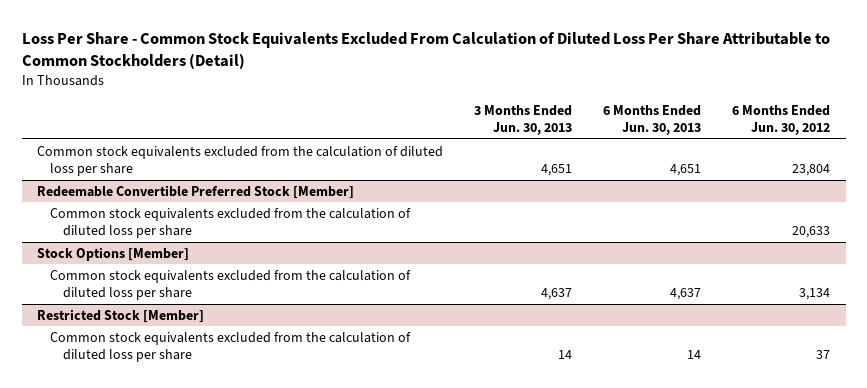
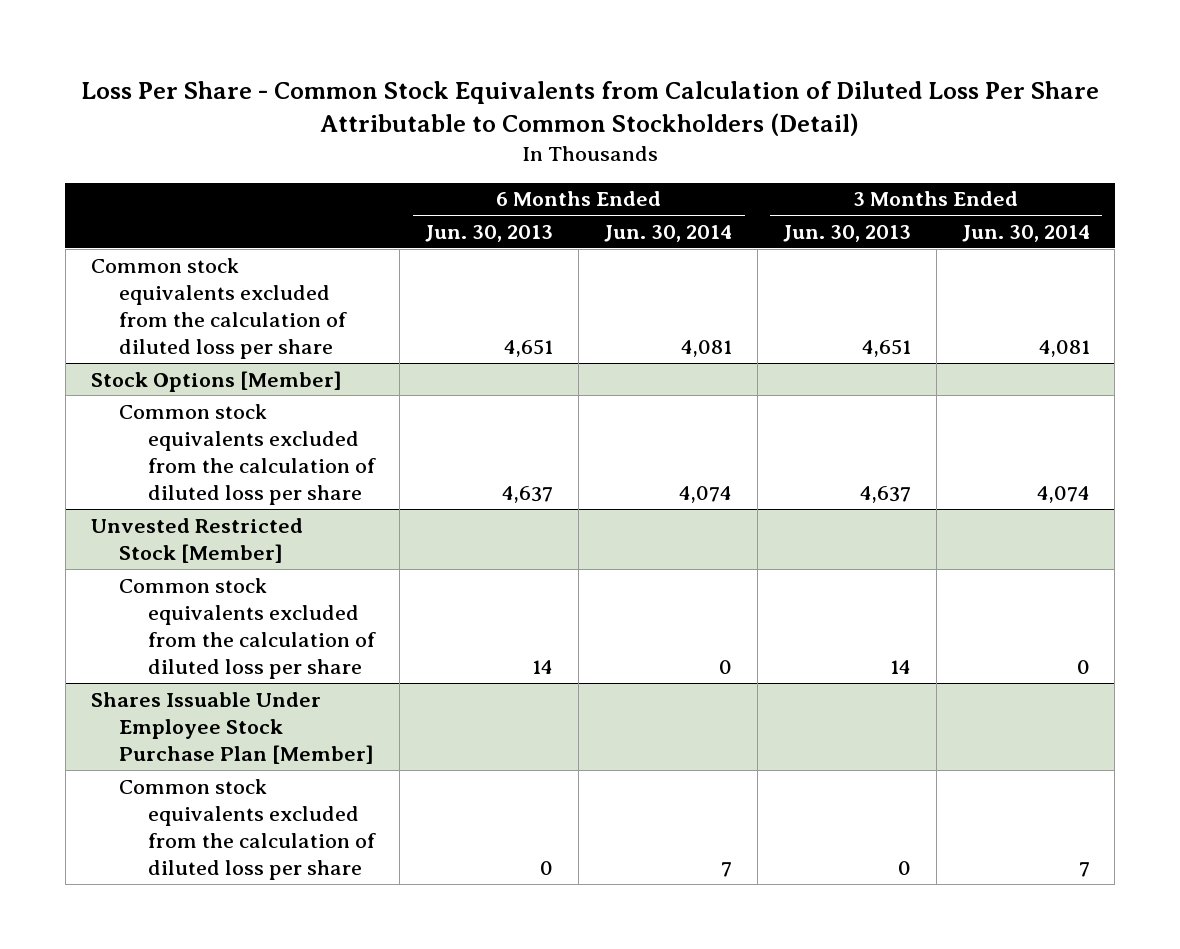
[21,31,830,69] Loss Per Share - Common Stock Equivalents Excluded From Calculation of Diluted Loss Per Share Attributable to Common Stockholders (Detail) -> [81,80,1100,137] Loss Per Share - Common Stock Equivalents from Calculation of Diluted Loss Per Share Attributable to Common Stockholders (Detail)
[732,104,831,136] 6 Months Ended Jun. 30, 2012 -> none
none -> [604,224,733,242] Jun. 30, 2014
none -> [961,224,1090,242] Jun. 30, 2014
[37,184,355,199] Redeemable Convertible Preferred Stock [Member] -> none
[50,207,412,239] Common stock equivalents excluded from the calculation of diluted loss per share -> none
[37,308,205,323] Restricted Stock [Member] -> [90,517,303,563] Unvested Restricted Stock [Member]
none -> [90,691,375,764] Shares Issuable Under Employee Stock Purchase Plan [Member]
none -> [119,778,376,881] Common stock equivalents excluded from the calculation of diluted loss per share

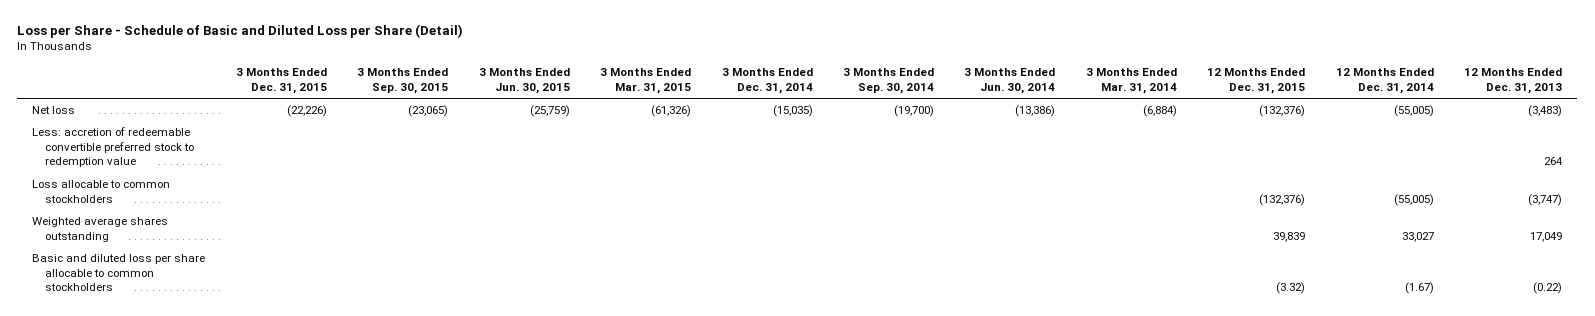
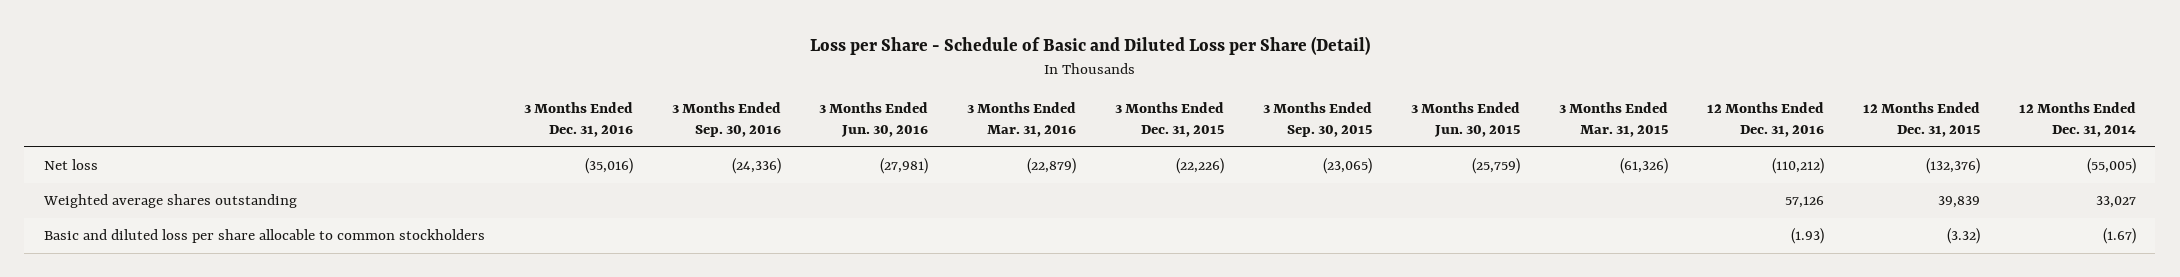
[721,68,813,95] 3 Months Ended Dec. 31, 2014 -> none
[843,68,935,95] 3 Months Ended Sep. 30, 2014 -> none
[964,68,1056,95] 3 Months Ended Jun. 30, 2014 -> none
[1085,68,1177,95] 3 Months Ended Mar. 31, 2014 -> none
[1464,68,1563,95] 12 Months Ended Dec. 31, 2013 -> none
none -> [523,102,633,138] 3 Months Ended Dec. 31, 2016
none -> [671,102,781,138] 3 Months Ended Sep. 30, 2016
none -> [819,102,929,138] 3 Months Ended Jun. 30, 2016
none -> [967,102,1077,138] 3 Months Ended Mar. 31, 2016
none -> [1707,102,1825,138] 12 Months Ended Dec. 31, 2016
[32,127,194,168] Less: accretion of redeemable convertible preferred stock to redemption value -> none
[32,180,171,203] Loss allocable to common stockholders -> none

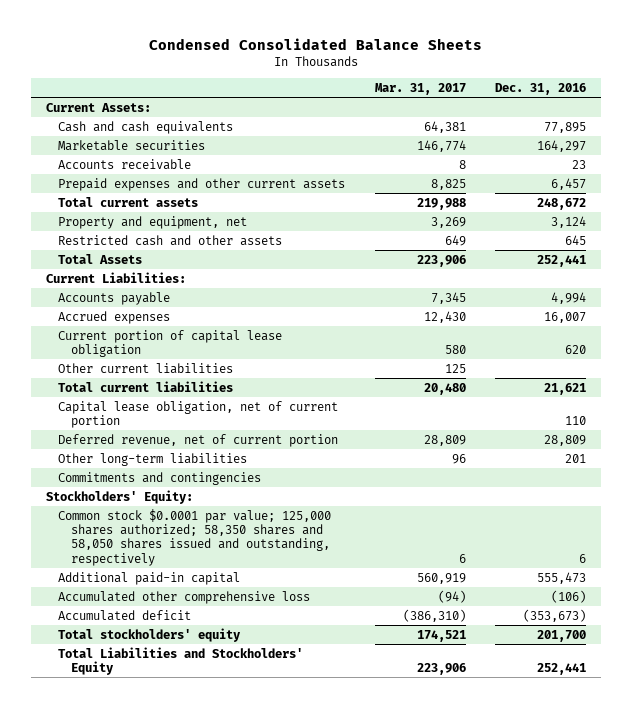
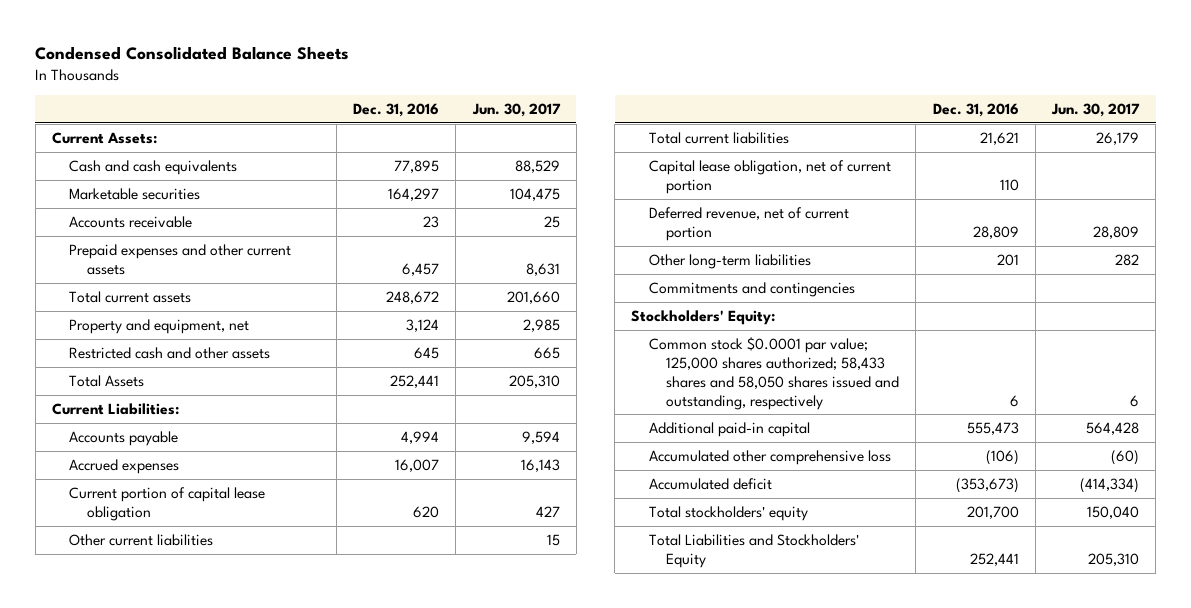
[374,82,466,95] Mar. 31, 2017 -> none
none -> [471,102,561,117] Jun. 30, 2017
[58,508,332,566] Common stock $0.0001 par value; 125,000 shares authorized; 58,350 shares and 58,050 shares issued and outstanding, respectively -> [648,337,900,410] Common stock $0.0001 par value; 125,000 shares authorized; 58,433 shares and 58,050 shares issued and outstanding, respectively

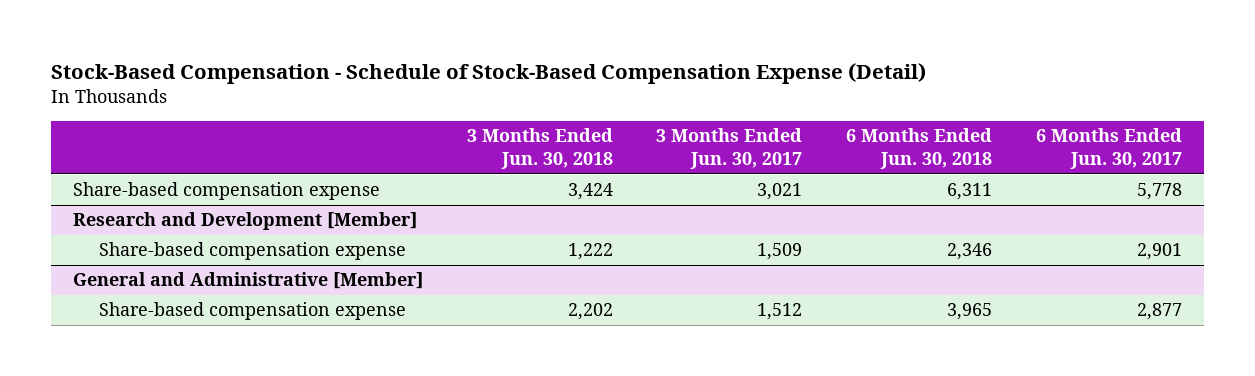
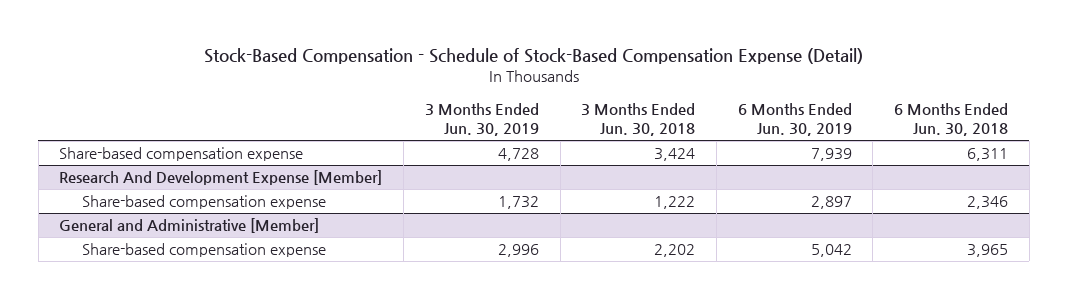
[656,128,803,170] 3 Months Ended Jun. 30, 2017 -> none
[1035,128,1182,170] 6 Months Ended Jun. 30, 2017 -> none
none -> [424,102,539,137] 3 Months Ended Jun. 30, 2019
none -> [737,102,852,137] 6 Months Ended Jun. 30, 2019
[72,212,417,231] Research and Development [Member] -> [59,170,383,186] Research And Development Expense [Member]

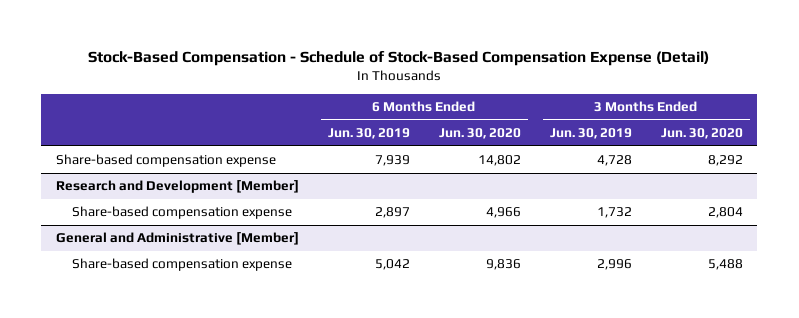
[581,102,696,137] 3 Months Ended Jun. 30, 2018 -> none
[894,102,1009,137] 6 Months Ended Jun. 30, 2018 -> none
none -> [438,127,521,139] Jun. 30, 2020
none -> [660,127,743,139] Jun. 30, 2020
[59,170,383,186] Research And Development Expense [Member] -> [55,180,299,194] Research and Development [Member]

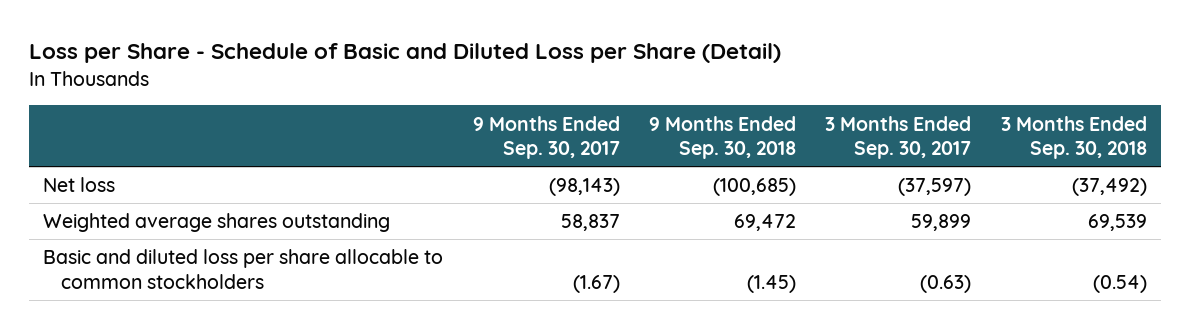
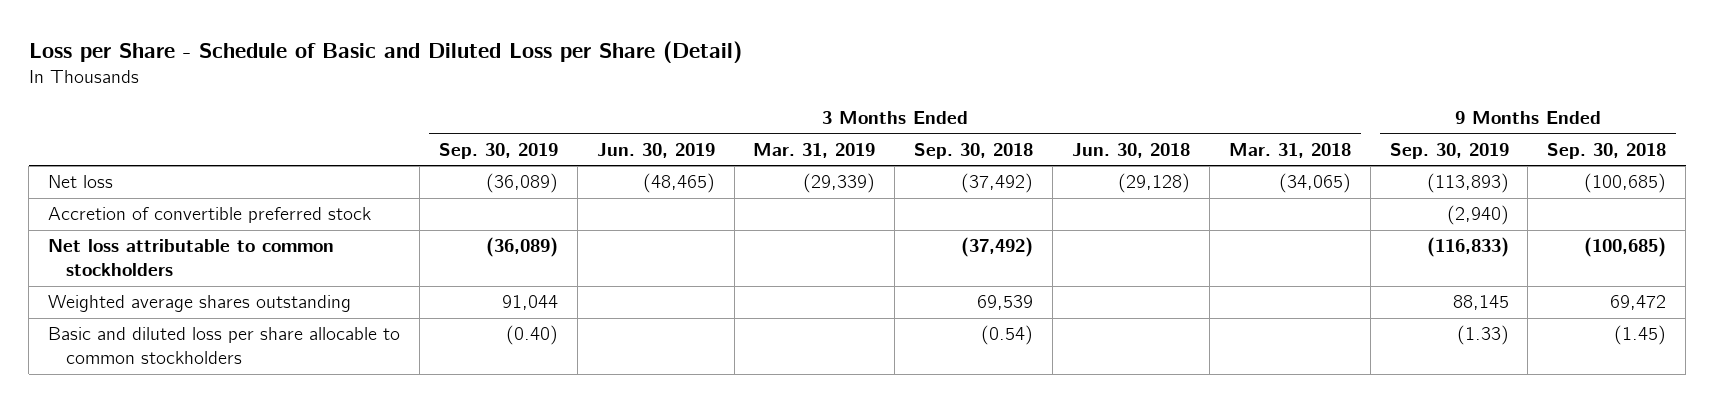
[472,115,620,160] 9 Months Ended Sep. 30, 2017 -> none
[825,115,972,160] 3 Months Ended Sep. 30, 2017 -> none
none -> [438,142,558,159] Sep. 30, 2019
none -> [596,142,715,158] Jun. 30, 2019
none -> [753,142,876,158] Mar. 31, 2019
none -> [1072,142,1191,158] Jun. 30, 2018
none -> [1228,142,1351,158] Mar. 31, 2018
none -> [1389,142,1509,159] Sep. 30, 2019
none -> [48,207,372,224] Accretion of convertible preferred stock
none -> [48,239,335,277] Net loss attributable to common stockholders

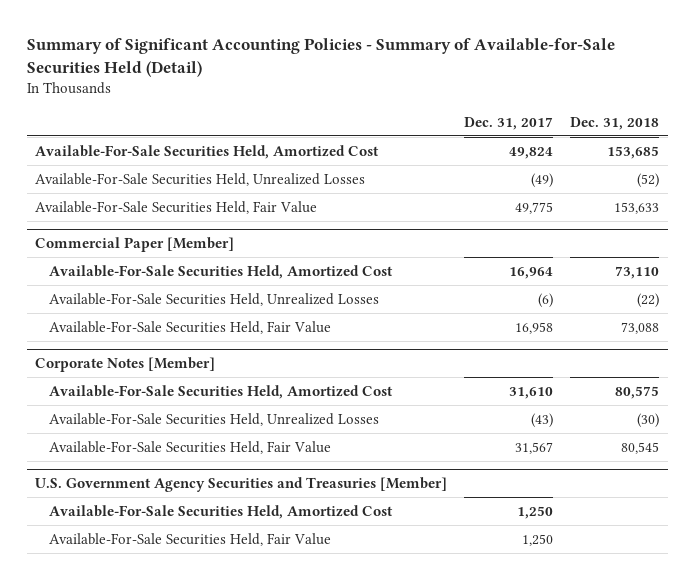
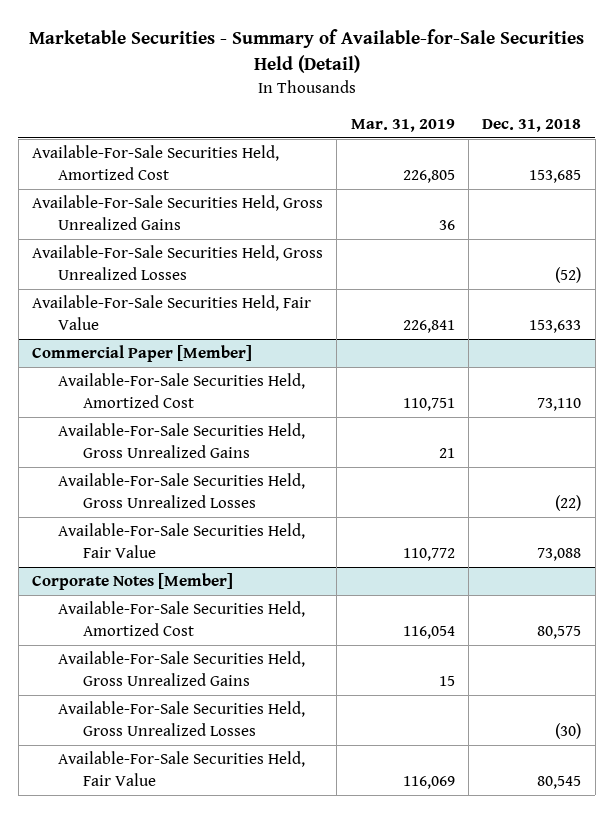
[26,38,615,78] Summary of Significant Accounting Policies - Summary of Available-for-Sale Securities Held (Detail) -> [28,29,584,74] Marketable Securities - Summary of Available-for-Sale Securities Held (Detail)
[464,116,554,130] Dec. 31, 2017 -> none
none -> [350,118,455,132] Mar. 31, 2019
none -> [32,195,324,230] Available-For-Sale Securities Held, Gross Unrealized Gains
[35,172,366,186] Available-For-Sale Securities Held, Unrealized Losses -> [32,245,324,280] Available-For-Sale Securities Held, Gross Unrealized Losses
none -> [57,423,305,458] Available-For-Sale Securities Held, Gross Unrealized Gains
[48,292,379,306] Available-For-Sale Securities Held, Unrealized Losses -> [57,473,305,508] Available-For-Sale Securities Held, Gross Unrealized Losses
none -> [57,651,305,686] Available-For-Sale Securities Held, Gross Unrealized Gains
[48,412,379,426] Available-For-Sale Securities Held, Unrealized Losses -> [57,701,305,736] Available-For-Sale Securities Held, Gross Unrealized Losses
[35,477,448,493] U.S. Government Agency Securities and Treasuries [Member] -> none
[48,504,393,519] Available-For-Sale Securities Held, Amortized Cost -> none
[48,532,331,546] Available-For-Sale Securities Held, Fair Value -> none

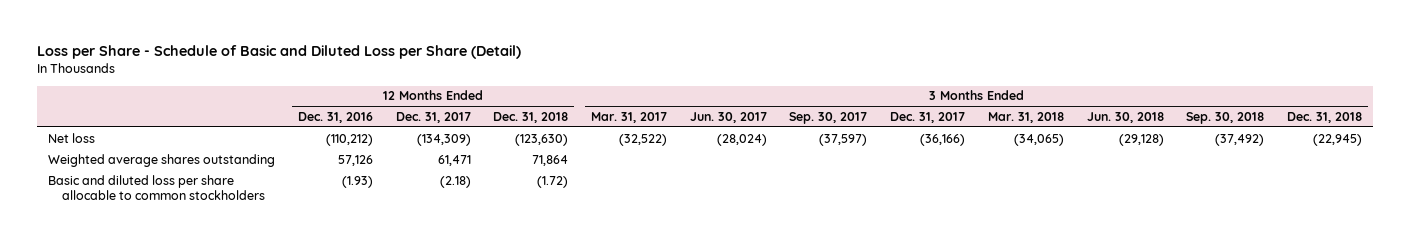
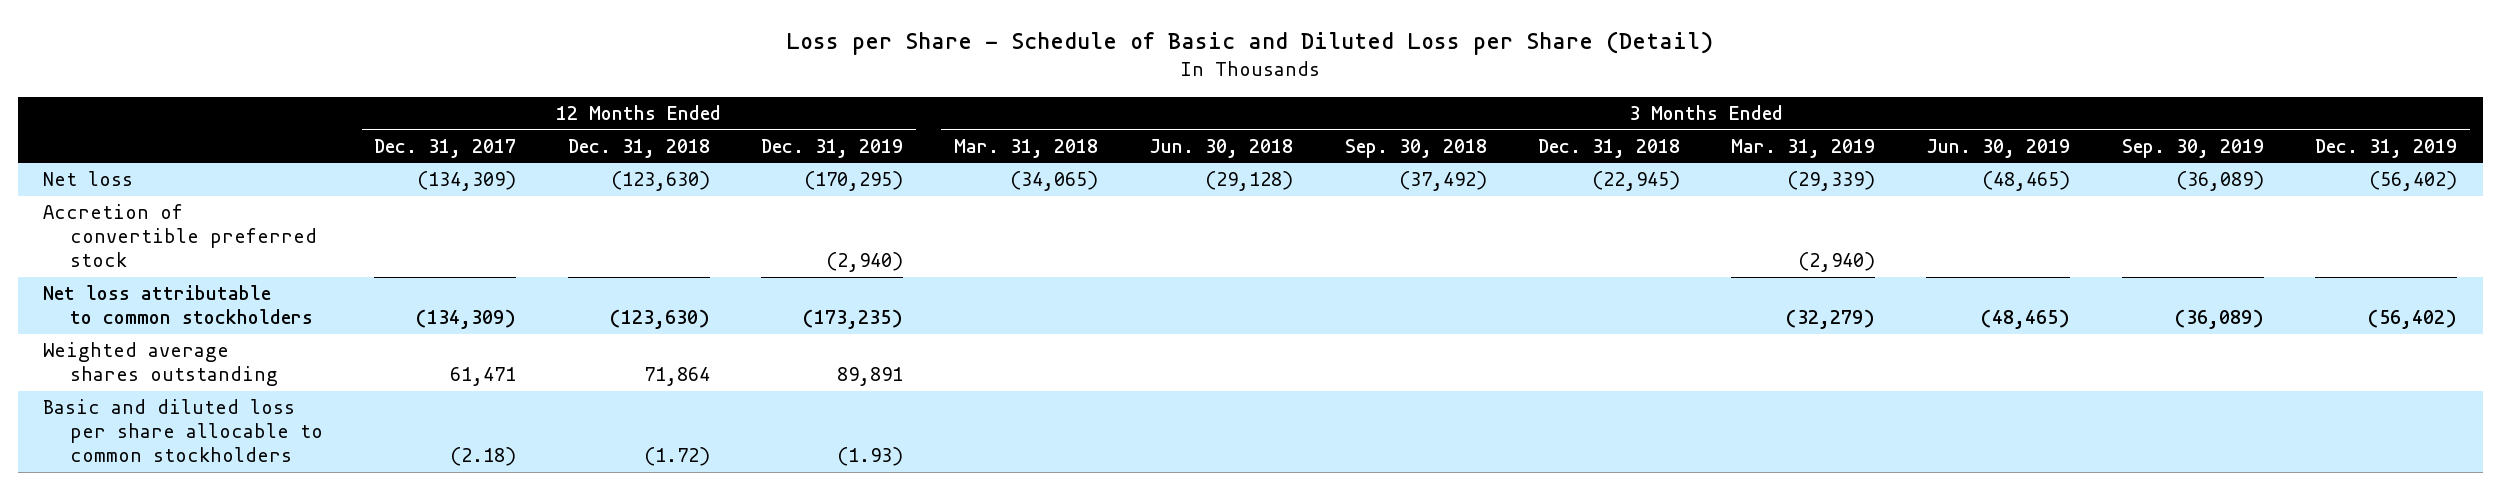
[297,111,373,123] Dec. 31, 2016 -> none
[591,111,668,123] Mar. 31, 2017 -> none
[689,111,767,123] Jun. 30, 2017 -> none
[789,111,868,124] Sep. 30, 2017 -> none
[890,111,966,123] Dec. 31, 2017 -> none
none -> [760,138,903,158] Dec. 31, 2019
none -> [1731,138,1876,158] Mar. 31, 2019
none -> [1926,138,2071,158] Jun. 30, 2019
none -> [2121,138,2264,158] Sep. 30, 2019
none -> [2314,138,2457,158] Dec. 31, 2019
none -> [43,204,318,268] Accretion of convertible preferred stock
none -> [43,285,314,325] Net loss attributable to common stockholders

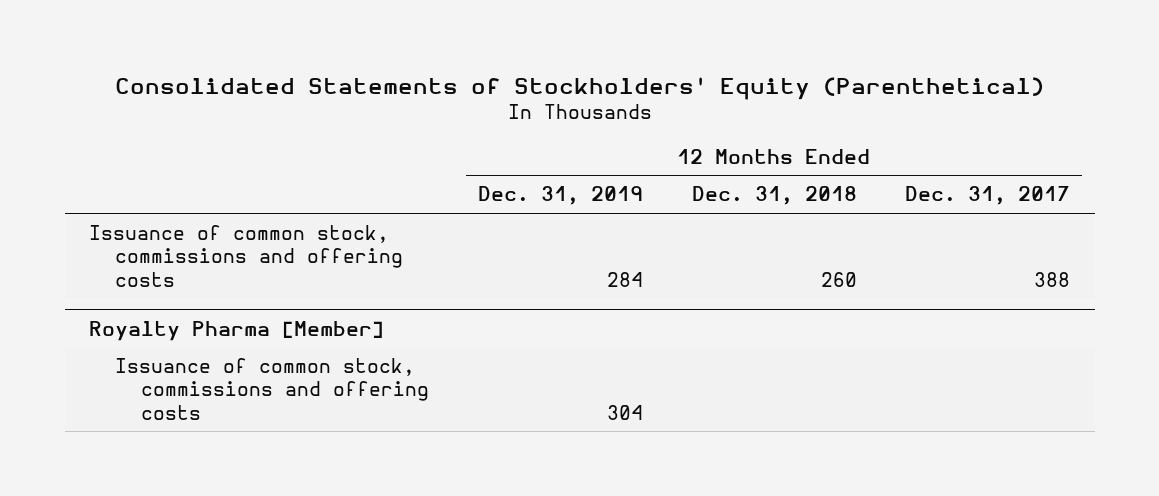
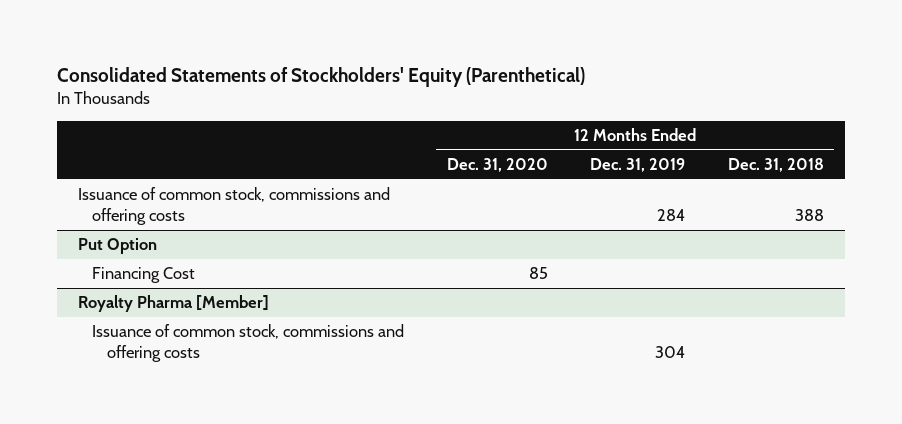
[905,186,1071,206] Dec. 31, 2017 -> none
none -> [446,157,548,172] Dec. 31, 2020
[820,271,857,287] 260 -> [794,209,824,222] 388
none -> [78,238,158,255] Put Option
none -> [92,267,196,284] Financing Cost

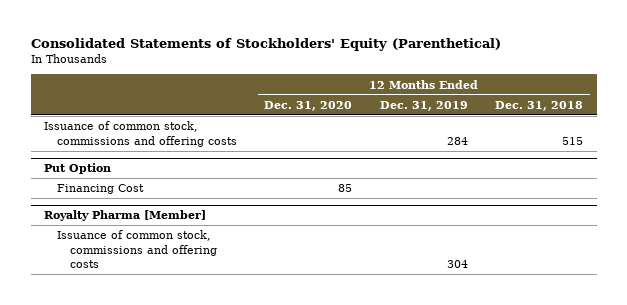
[794,209,824,222] 388 -> [561,136,583,145] 515

